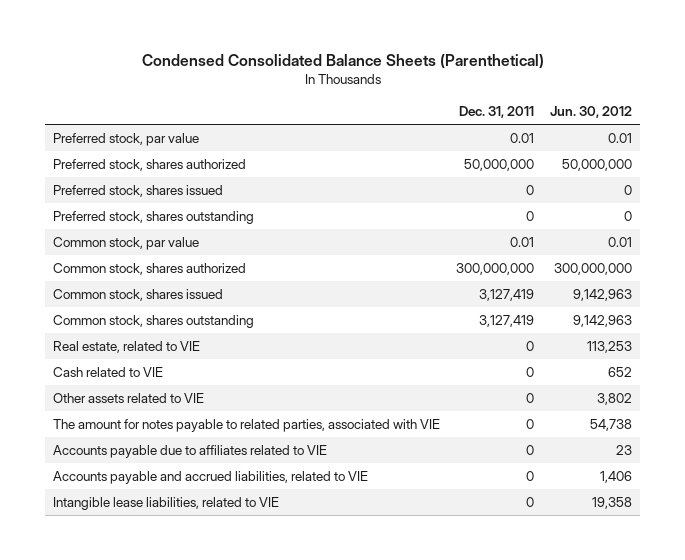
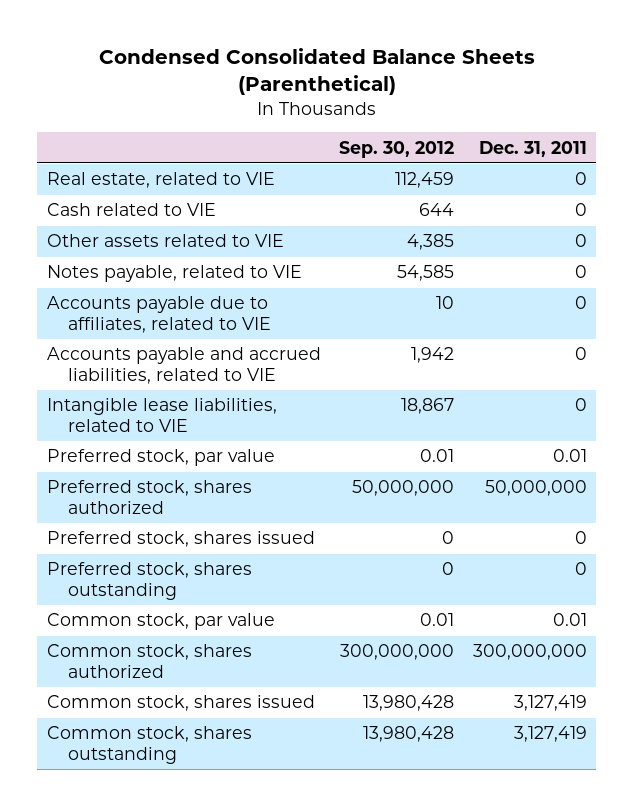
[550,106,633,119] Jun. 30, 2012 -> none
none -> [339,140,455,158] Sep. 30, 2012
[53,341,201,354] Real estate, related to VIE -> [46,172,275,189] Real estate, related to VIE
[53,367,164,378] Cash related to VIE -> [46,203,216,217] Cash related to VIE
[53,393,205,404] Other assets related to VIE -> [46,234,284,248] Other assets related to VIE
none -> [46,265,302,283] Notes payable, related to VIE
none -> [46,296,271,333] Accounts payable due to affiliates, related to VIE
[53,471,369,485] Accounts payable and accrued liabilities, related to VIE -> [46,347,321,384] Accounts payable and accrued liabilities, related to VIE
[53,497,280,511] Intangible lease liabilities, related to VIE -> [46,398,277,432] Intangible lease liabilities, related to VIE
[53,419,441,433] The amount for notes payable to related parties, associated with VIE -> none
[53,445,328,459] Accounts payable due to affiliates related to VIE -> none

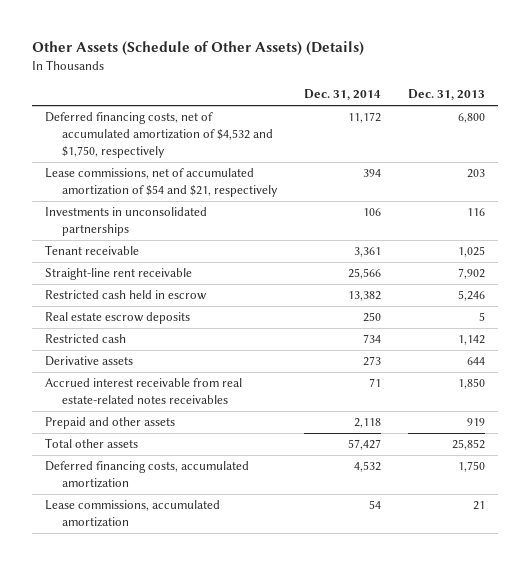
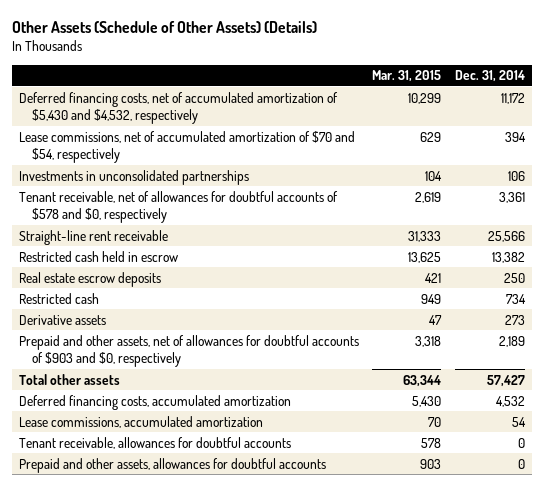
[408,89,486,101] Dec. 31, 2013 -> none
none -> [372,70,442,83] Mar. 31, 2015
[45,112,273,159] Deferred financing costs, net of accumulated amortization of $4,532 and $1,750, respectively -> [18,91,338,124] Deferred financing costs, net of accumulated amortization of $5,430 and $4,532, respectively
[45,168,278,198] Lease commissions, net of accumulated amortization of $54 and $21, respectively -> [18,130,355,163] Lease commissions, net of accumulated amortization of $70 and $54, respectively
[45,245,140,256] Tenant receivable -> [18,190,338,223] Tenant receivable, net of allowances for doubtful accounts of $578 and $0, respectively
[45,378,243,405] Accrued interest receivable from real estate-related notes receivables -> none
[45,417,176,430] Prepaid and other assets -> none
none -> [18,334,359,367] Prepaid and other assets, net of allowances for doubtful accounts of $903 and $0, respectively
none -> [18,436,291,449] Tenant receivable, allowances for doubtful accounts
none -> [18,457,326,473] Prepaid and other assets, allowances for doubtful accounts

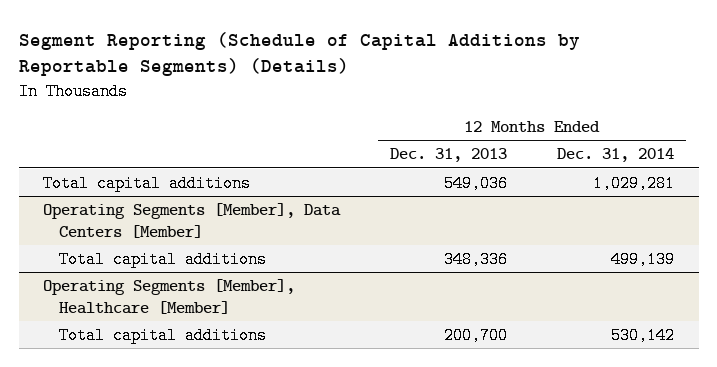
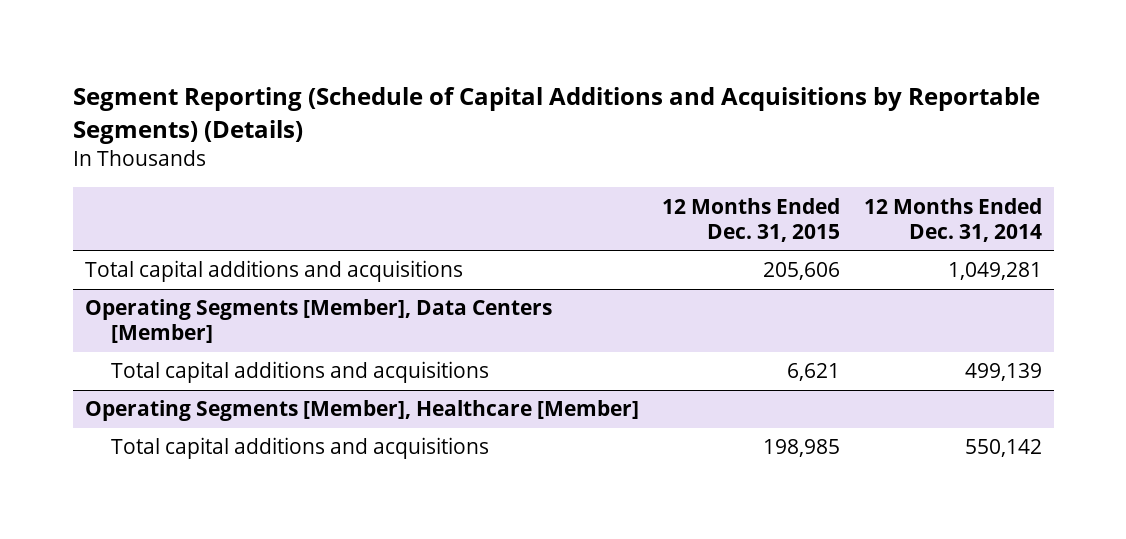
[18,31,580,77] Segment Reporting (Schedule of Capital Additions by Reportable Segments) (Details) -> [72,87,1040,145] Segment Reporting (Schedule of Capital Additions and Acquisitions by Reportable Segments) (Details)
[390,148,508,163] Dec. 31, 2013 -> none
none -> [662,197,841,242] 12 Months Ended Dec. 31, 2015
[43,174,252,192] Total capital additions -> [84,260,463,283] Total capital additions and acquisitions
[592,174,675,192] 1,029,281 -> [947,262,1042,281] 1,049,281
[58,250,267,268] Total capital additions -> [110,361,489,384] Total capital additions and acquisitions
[58,326,267,344] Total capital additions -> [110,437,489,460] Total capital additions and acquisitions
[610,326,675,344] 530,142 -> [964,439,1042,458] 550,142

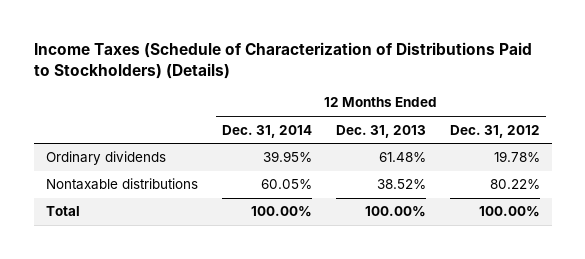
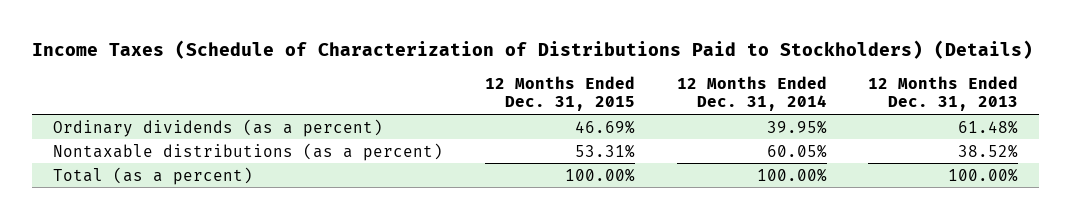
[449,124,540,138] Dec. 31, 2012 -> none
none -> [484,75,635,112] 12 Months Ended Dec. 31, 2015
[45,151,166,166] Ordinary dividends -> [52,118,383,137] Ordinary dividends (as a percent)
[45,178,198,191] Nontaxable distributions -> [52,142,443,161] Nontaxable distributions (as a percent)
[45,206,80,217] Total -> [52,166,253,185] Total (as a percent)

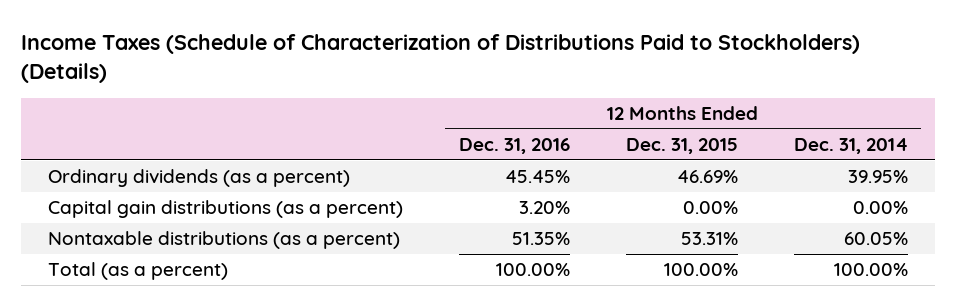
[868,75,1019,112] 12 Months Ended Dec. 31, 2013 -> none
none -> [459,137,571,154] Dec. 31, 2016
none -> [48,200,404,219] Capital gain distributions (as a percent)

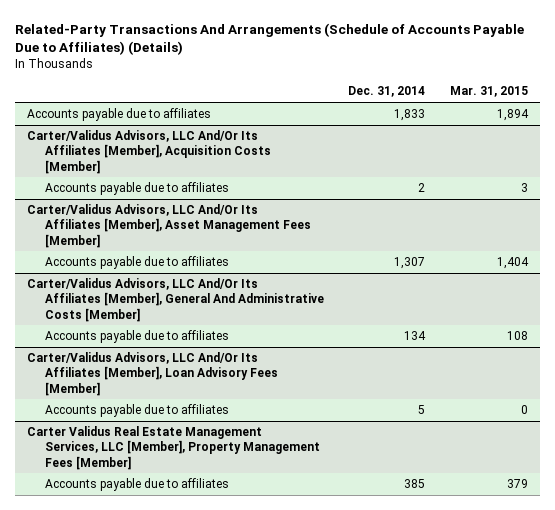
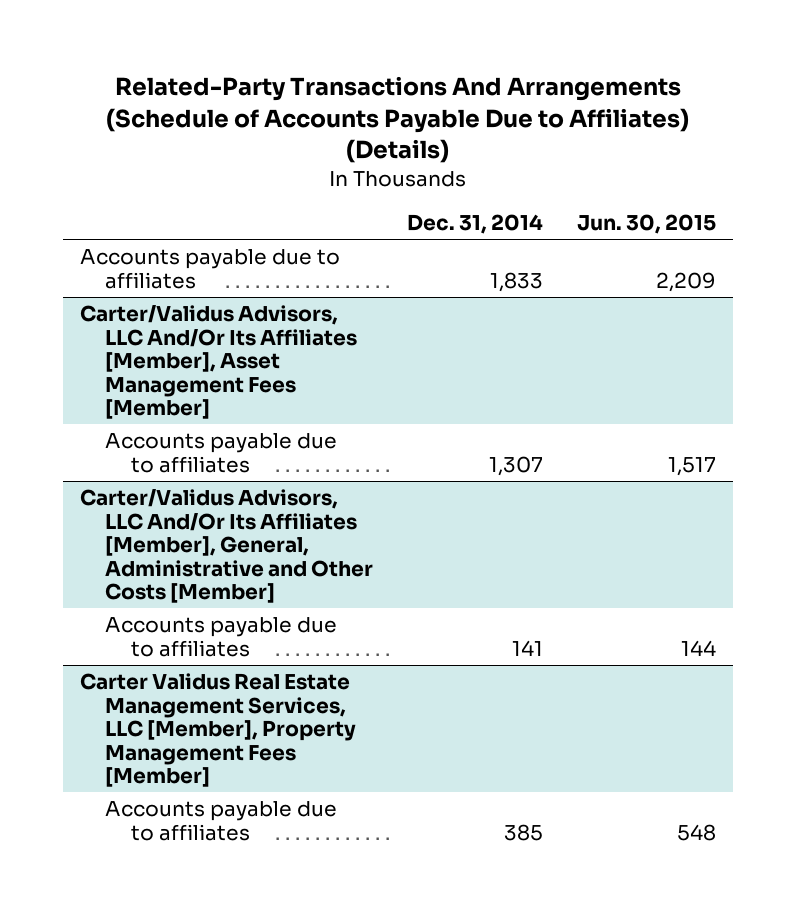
[449,86,528,98] Mar. 31, 2015 -> none
none -> [576,214,716,235] Jun. 30, 2015
[27,130,271,174] Carter/Validus Advisors, LLC And/Or Its Affiliates [Member], Acquisition Costs [Member] -> none
[44,182,229,196] Accounts payable due to affiliates -> none
[27,352,278,396] Carter/Validus Advisors, LLC And/Or Its Affiliates [Member], Loan Advisory Fees [Member] -> none
[44,404,229,418] Accounts payable due to affiliates -> none
[27,278,324,322] Carter/Validus Advisors, LLC And/Or Its Affiliates [Member], General And Administrative Costs [Member] -> [80,488,374,604] Carter/Validus Advisors, LLC And/Or Its Affiliates [Member], General, Administrative and Other Costs [Member]
[404,331,427,341] 134 -> [512,639,544,656] 141

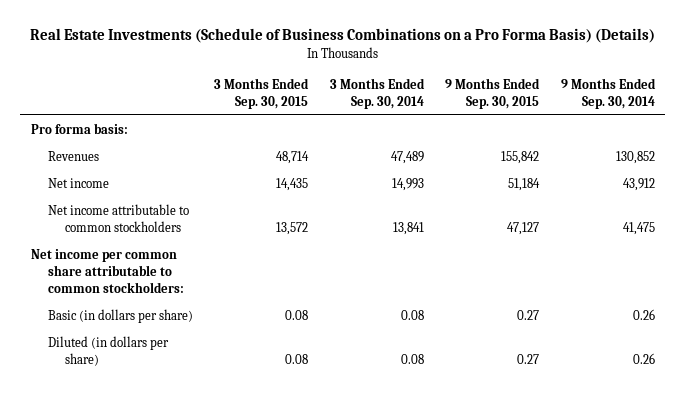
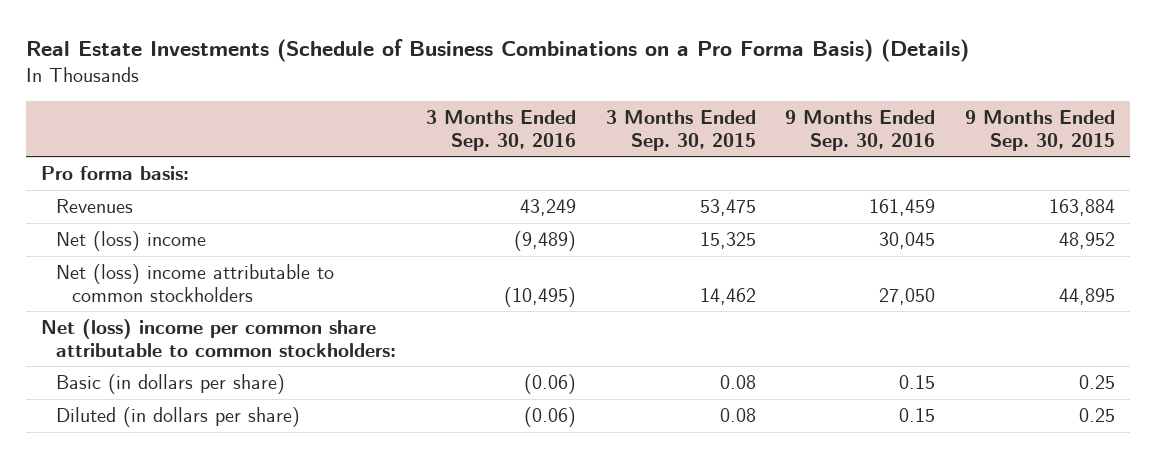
[329,77,425,109] 3 Months Ended Sep. 30, 2014 -> none
[560,77,656,109] 9 Months Ended Sep. 30, 2014 -> none
none -> [425,110,576,151] 3 Months Ended Sep. 30, 2016
none -> [785,110,936,151] 9 Months Ended Sep. 30, 2016
[276,150,310,164] 48,714 -> [699,199,756,217] 53,475
[501,150,540,164] 155,842 -> [1049,199,1116,217] 163,884
[48,177,110,188] Net income -> [56,231,207,252] Net (loss) income
[276,177,309,191] 14,435 -> [699,232,756,250] 15,325
[508,177,541,191] 51,184 -> [1059,232,1116,250] 48,952
[48,203,190,232] Net income attributable to common stockholders -> [56,264,335,302] Net (loss) income attributable to common stockholders
[276,221,309,235] 13,572 -> [699,287,756,305] 14,462
[507,221,540,235] 47,127 -> [1059,287,1116,305] 44,895
[30,248,185,293] Net income per common share attributable to common stockholders: -> [40,319,397,357] Net (loss) income per common share attributable to common stockholders:
[517,309,540,320] 0.27 -> [1079,375,1116,390] 0.25
[517,353,540,364] 0.27 -> [1079,408,1116,423] 0.25

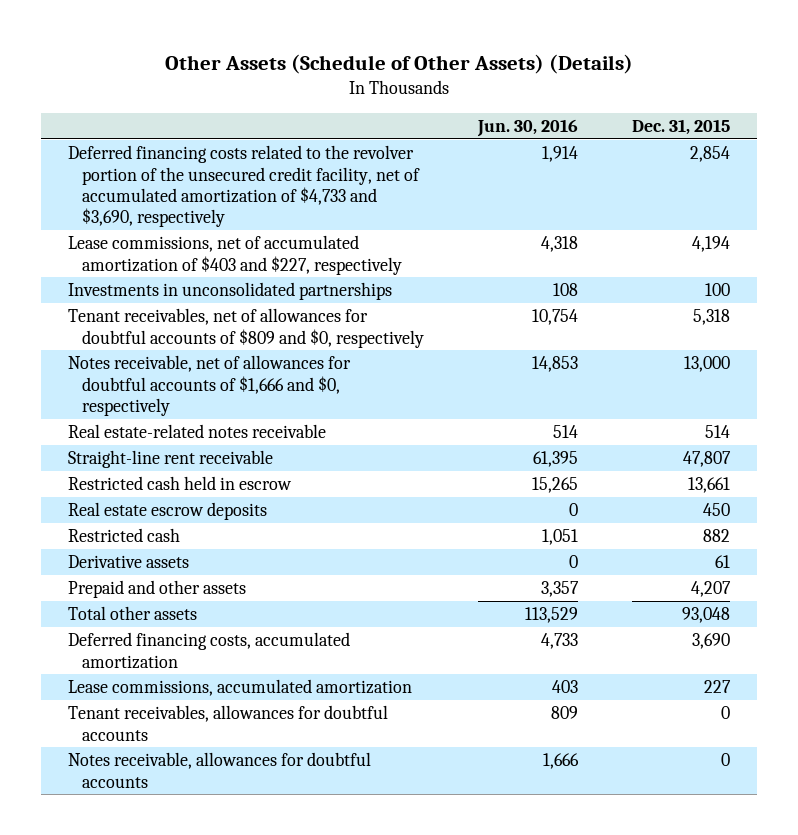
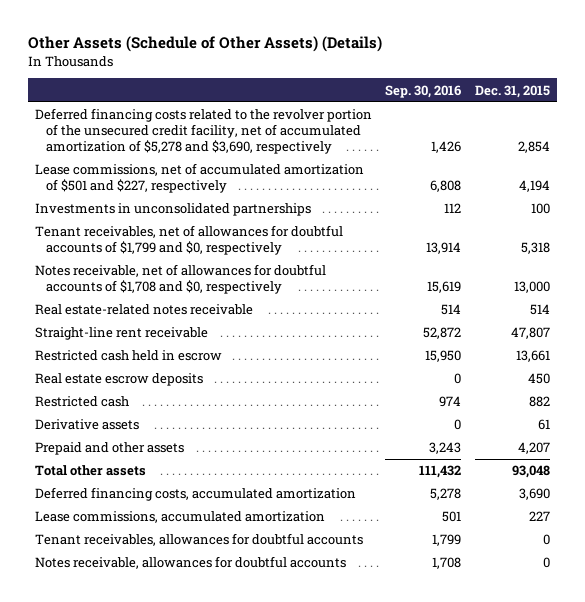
[476,118,578,137] Jun. 30, 2016 -> none
none -> [385,84,462,98] Sep. 30, 2016
[68,145,420,228] Deferred financing costs related to the revolver portion of the unsecured credit facility, net of accumulated amortization of $4,733 and $3,690, respectively -> [34,108,372,155] Deferred financing costs related to the revolver portion of the unsecured credit facility, net of accumulated amortization of $5,278 and $3,690, respectively
[68,235,402,275] Lease commissions, net of accumulated amortization of $403 and $227, respectively -> [34,163,364,194] Lease commissions, net of accumulated amortization of $501 and $227, respectively
[68,308,424,348] Tenant receivables, net of allowances for doubtful accounts of $809 and $0, respectively -> [34,225,343,256] Tenant receivables, net of allowances for doubtful accounts of $1,799 and $0, respectively
[68,355,352,416] Notes receivable, net of allowances for doubtful accounts of $1,666 and $0, respectively -> [34,264,326,295] Notes receivable, net of allowances for doubtful accounts of $1,708 and $0, respectively

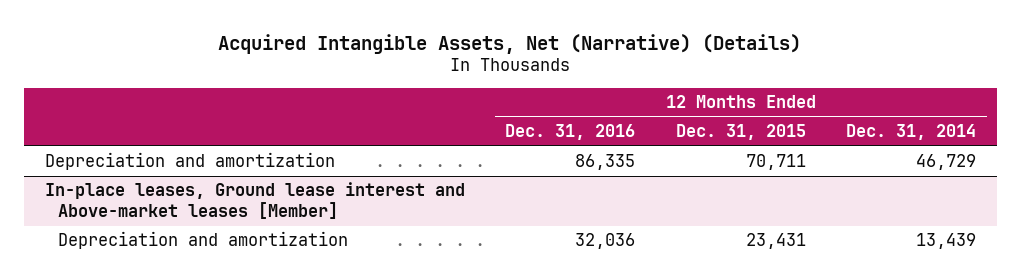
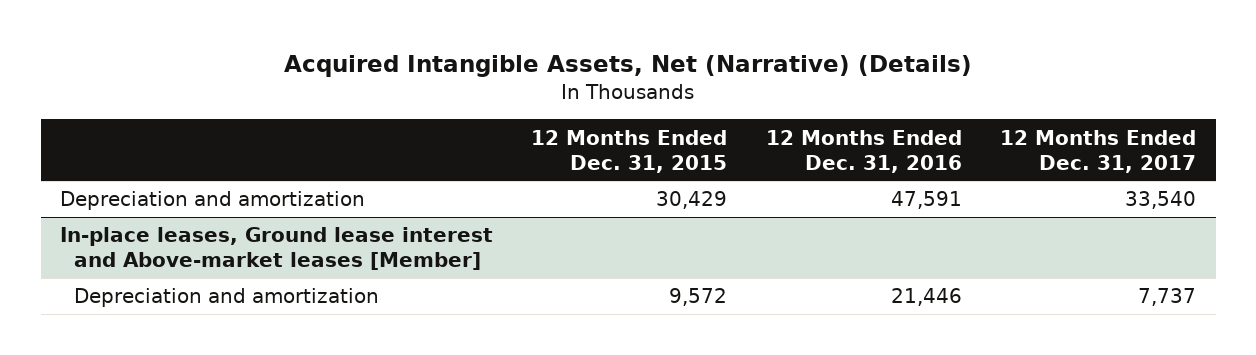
[846,124,977,141] Dec. 31, 2014 -> none
none -> [1000,129,1197,173] 12 Months Ended Dec. 31, 2017
[575,154,636,171] 86,335 -> [890,191,962,210] 47,591
[745,154,806,171] 70,711 -> [656,191,728,210] 30,429
[575,233,636,250] 32,036 -> [890,288,962,307] 21,446
[745,233,806,250] 23,431 -> [669,288,728,307] 9,572

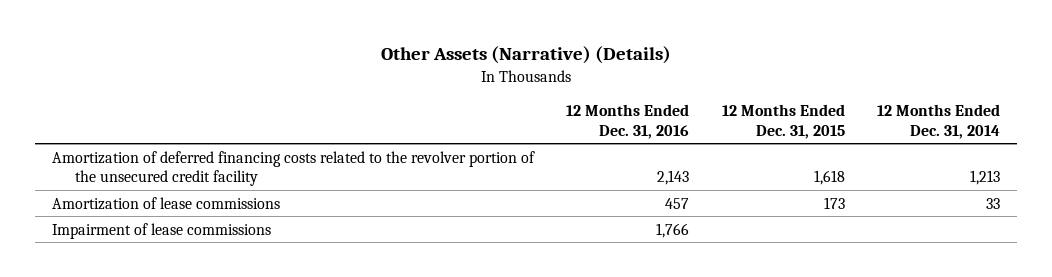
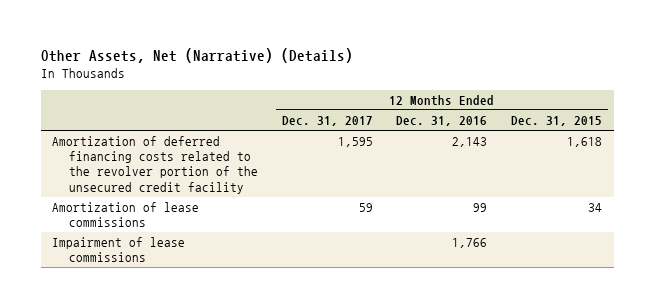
[381,46,672,65] Other Assets (Narrative) (Details) -> [40,48,353,64] Other Assets, Net (Narrative) (Details)
[877,104,1001,139] 12 Months Ended Dec. 31, 2014 -> none
none -> [281,115,373,126] Dec. 31, 2017
[665,197,690,209] 457 -> [473,203,488,213] 99
[823,196,845,209] 173 -> [587,203,602,213] 34

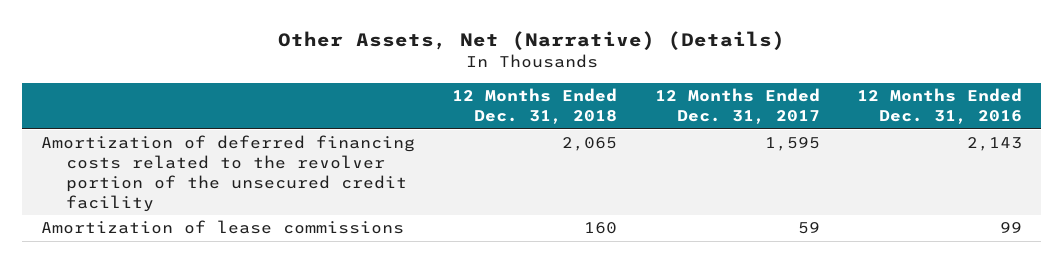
[510,115,602,126] Dec. 31, 2015 -> none
none -> [452,88,618,125] 12 Months Ended Dec. 31, 2018
[52,237,186,263] Impairment of lease commissions -> none

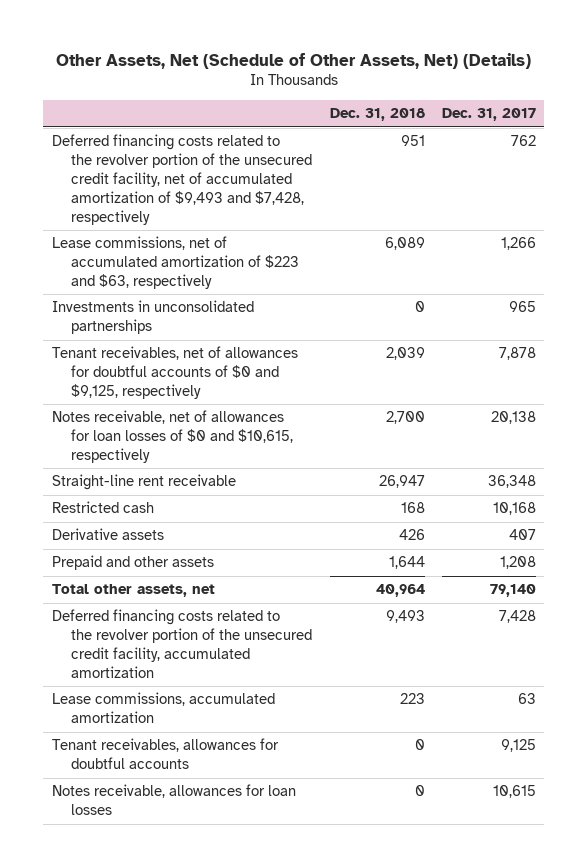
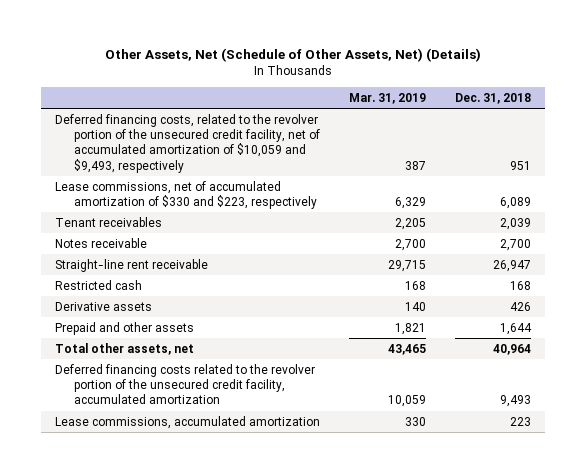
[441,108,536,122] Dec. 31, 2017 -> none
none -> [349,92,427,104] Mar. 31, 2019
[51,300,254,335] Investments in unconsolidated partnerships -> none
[51,134,313,225] Deferred financing costs related to the revolver portion of the unsecured credit facility, net of accumulated amortization of $9,493 and $7,428, respectively -> [55,113,320,173] Deferred financing costs, related to the revolver portion of the unsecured credit facility, net of accumulated amortization of $10,059 and $9,493, respectively
[51,236,300,289] Lease commissions, net of accumulated amortization of $223 and $63, respectively -> [55,180,317,210] Lease commissions, net of accumulated amortization of $330 and $223, respectively
[51,346,298,399] Tenant receivables, net of allowances for doubtful accounts of $0 and $9,125, respectively -> [55,216,163,227] Tenant receivables
[51,410,294,463] Notes receivable, net of allowances for loan losses of $0 and $10,615, respectively -> [55,237,148,248] Notes receivable
[51,738,279,770] Tenant receivables, allowances for doubtful accounts -> none
[51,784,296,816] Notes receivable, allowances for loan losses -> none

